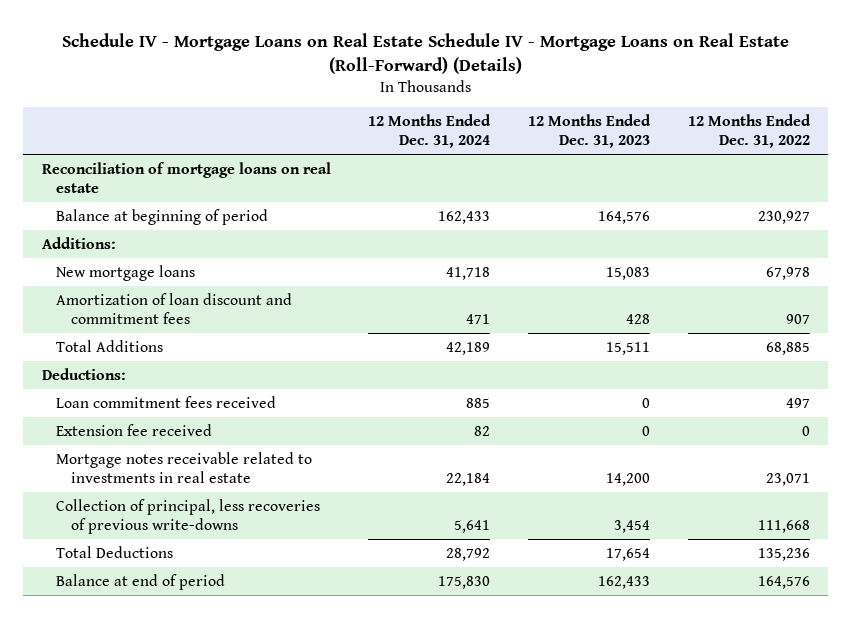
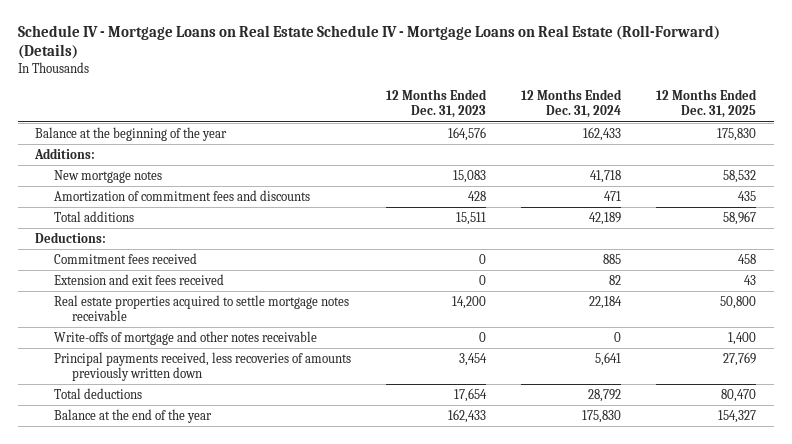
[687,113,811,149] 12 Months Ended Dec. 31, 2022 -> none
none -> [656,89,758,119] 12 Months Ended Dec. 31, 2025
[41,161,331,194] Reconciliation of mortgage loans on real estate -> none
[56,208,269,225] Balance at beginning of period -> [35,126,228,141] Balance at the beginning of the year
[56,264,196,281] New mortgage loans -> [53,169,162,183] New mortgage notes
[56,292,293,325] Amortization of loan discount and commitment fees -> [53,189,310,202] Amortization of commitment fees and discounts
[56,339,164,352] Total Additions -> [53,210,134,222] Total additions
[56,395,277,408] Loan commitment fees received -> [53,252,197,264] Commitment fees received
[56,423,213,436] Extension fee received -> [53,273,224,285] Extension and exit fees received
[56,451,313,484] Mortgage notes receivable related to investments in real estate -> [53,294,349,321] Real estate properties acquired to settle mortgage notes receivable
none -> [53,330,317,345] Write-offs of mortgage and other notes receivable
[56,498,321,535] Collection of principal, less recoveries of previous write-downs -> [53,351,351,381] Principal payments received, less recoveries of amounts previously written down
[56,545,174,558] Total Deductions -> [53,387,142,399] Total deductions
[56,573,226,590] Balance at end of period -> [53,408,212,423] Balance at the end of the year

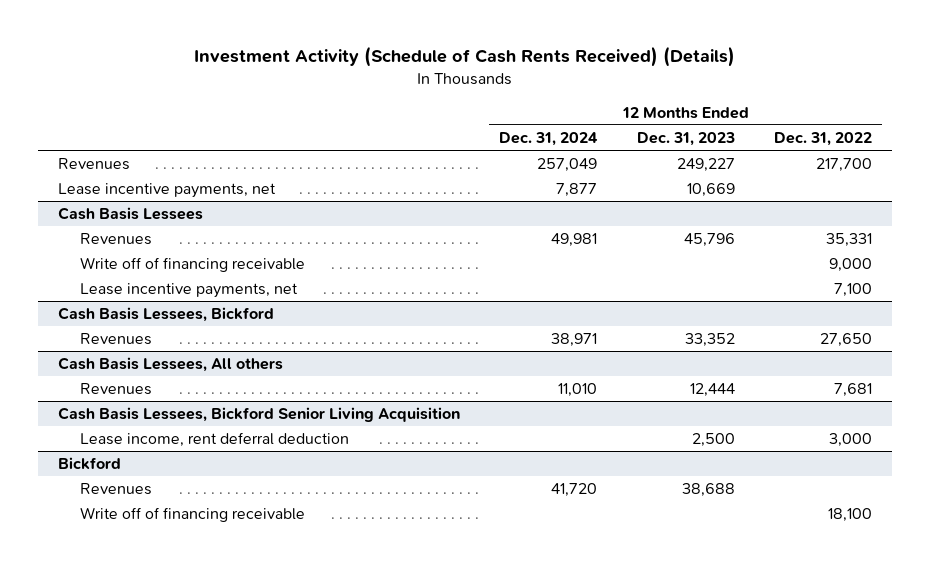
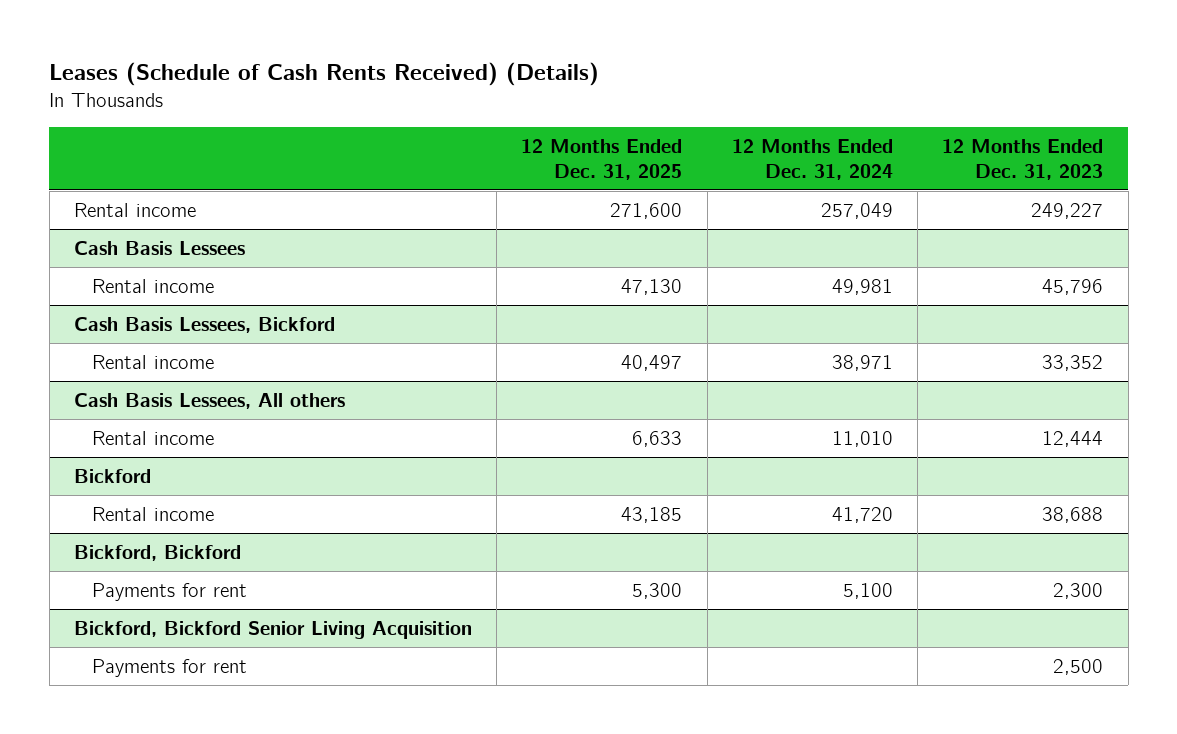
[193,46,735,68] Investment Activity (Schedule of Cash Rents Received) (Details) -> [49,61,600,86] Leases (Schedule of Cash Rents Received) (Details)
[774,131,873,146] Dec. 31, 2022 -> none
none -> [521,138,683,180] 12 Months Ended Dec. 31, 2025
[57,183,276,199] Lease incentive payments, net -> none
[57,158,130,171] Revenues -> [73,202,196,217] Rental income
[80,257,306,273] Write off of financing receivable -> none
[80,283,299,299] Lease incentive payments, net -> none
[80,233,153,246] Revenues -> [91,278,214,293] Rental income
[80,333,153,346] Revenues -> [91,354,214,369] Rental income
[57,407,460,423] Cash Basis Lessees, Bickford Senior Living Acquisition -> none
[80,432,350,448] Lease income, rent deferral deduction -> none
[80,383,153,396] Revenues -> [91,430,214,445] Rental income
[80,507,306,523] Write off of financing receivable -> none
[80,483,153,496] Revenues -> [91,506,214,521] Rental income
none -> [73,544,241,561] Bickford, Bickford
none -> [91,582,247,601] Payments for rent
none -> [73,620,472,639] Bickford, Bickford Senior Living Acquisition
none -> [91,658,247,677] Payments for rent

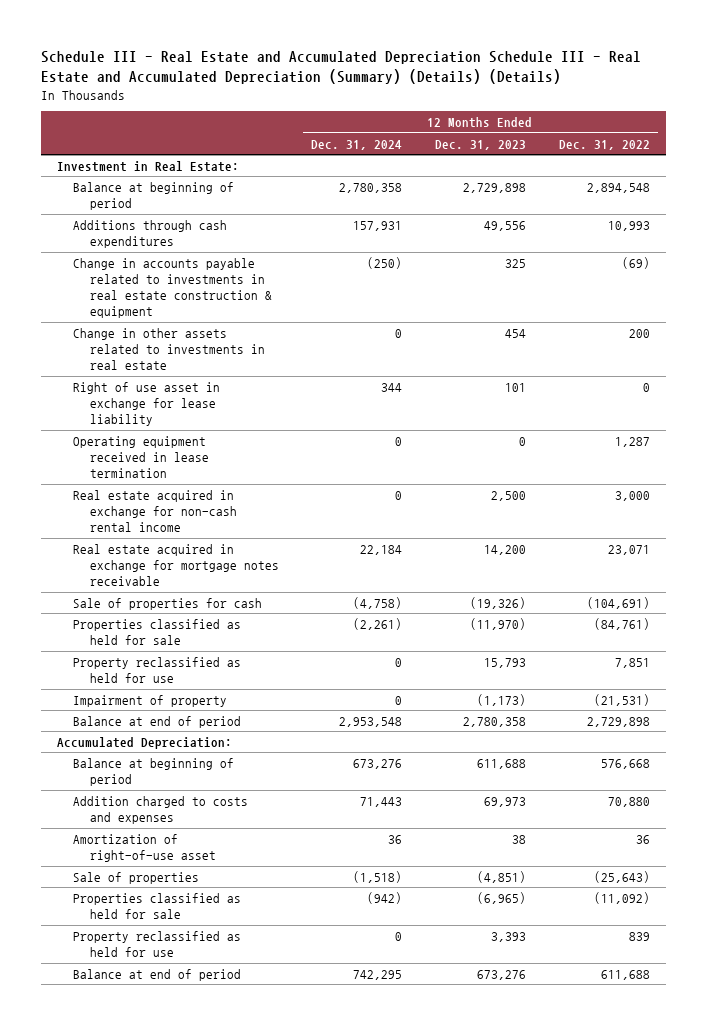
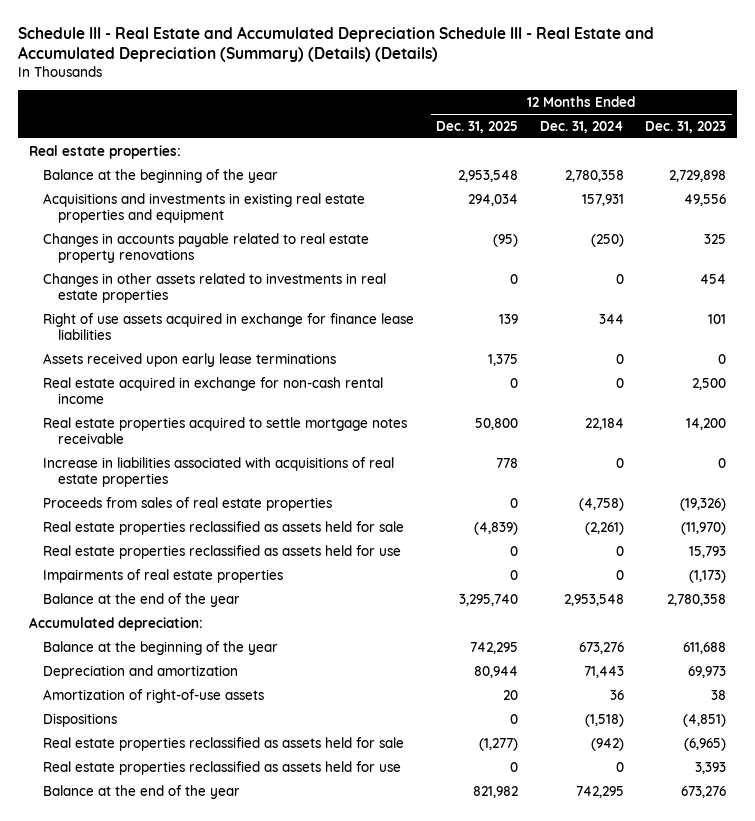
[558,139,650,150] Dec. 31, 2022 -> none
none -> [436,120,519,133] Dec. 31, 2025
[57,160,240,172] Investment in Real Estate: -> [28,144,181,159] Real estate properties:
[73,181,235,210] Balance at beginning of period -> [43,168,279,183] Balance at the beginning of the year
[73,219,228,248] Additions through cash expenditures -> [43,192,366,224] Acquisitions and investments in existing real estate properties and equipment
[73,257,272,319] Change in accounts payable related to investments in real estate construction & equipment -> [43,232,370,264] Changes in accounts payable related to real estate property renovations
[73,327,265,371] Change in other assets related to investments in real estate -> [43,272,387,304] Changes in other assets related to investments in real estate properties
[73,381,221,427] Right of use asset in exchange for lease liability -> [43,312,415,341] Right of use assets acquired in exchange for finance lease liabilities
[73,435,209,479] Operating equipment received in lease termination -> [43,352,337,367] Assets received upon early lease terminations
[73,543,279,587] Real estate acquired in exchange for mortgage notes receivable -> [43,416,408,445] Real estate properties acquired to settle mortgage notes receivable
none -> [43,456,395,488] Increase in liabilities associated with acquisitions of real estate properties
[73,597,263,610] Sale of properties for cash -> [43,496,333,511] Proceeds from sales of real estate properties
[73,618,242,645] Properties classified as held for sale -> [43,520,405,535] Real estate properties reclassified as assets held for sale
[73,656,242,683] Property reclassified as held for use -> [43,544,402,559] Real estate properties reclassified as assets held for use
[73,694,228,707] Impairment of property -> [43,568,284,583] Impairments of real estate properties
[73,715,242,728] Balance at end of period -> [43,592,241,607] Balance at the end of the year
[57,736,233,749] Accumulated Depreciation: -> [28,616,203,631] Accumulated depreciation:
[73,757,235,786] Balance at beginning of period -> [43,640,279,655] Balance at the beginning of the year
[73,795,249,824] Addition charged to costs and expenses -> [43,664,239,679] Depreciation and amortization
[73,833,216,862] Amortization of right-of-use asset -> [43,688,265,703] Amortization of right-of-use assets
[73,871,200,884] Sale of properties -> [43,712,118,727] Dispositions
[73,892,242,919] Properties classified as held for sale -> [43,736,405,751] Real estate properties reclassified as assets held for sale
[73,930,242,957] Property reclassified as held for use -> [43,760,402,775] Real estate properties reclassified as assets held for use
[73,968,242,981] Balance at end of period -> [43,784,241,799] Balance at the end of the year

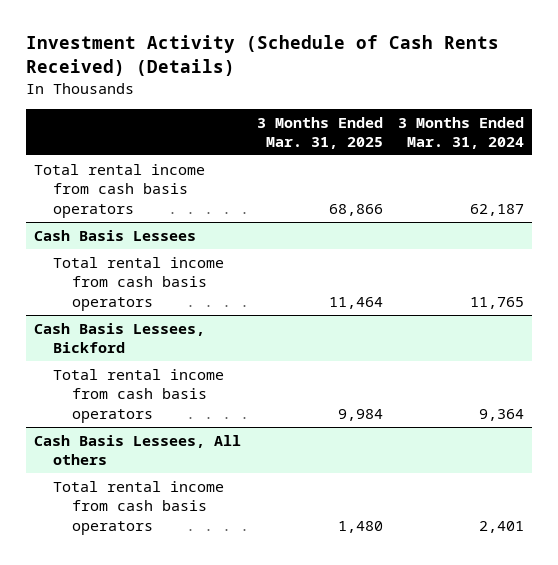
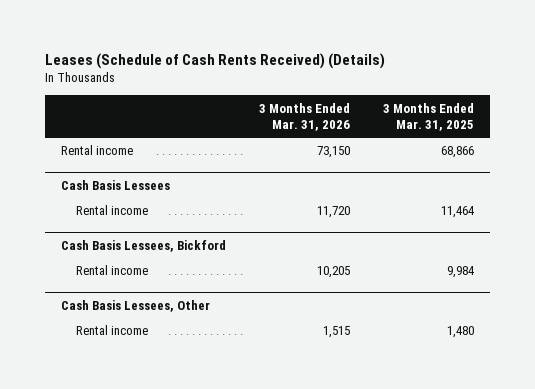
[25,35,499,76] Investment Activity (Schedule of Cash Rents Received) (Details) -> [44,52,385,69] Leases (Schedule of Cash Rents Received) (Details)
[398,116,525,150] 3 Months Ended Mar. 31, 2024 -> none
none -> [258,102,350,132] 3 Months Ended Mar. 31, 2026
[33,163,205,218] Total rental income from cash basis operators -> [61,145,134,156] Rental income
[53,256,225,311] Total rental income from cash basis operators -> [75,205,148,216] Rental income
[53,368,225,423] Total rental income from cash basis operators -> [75,265,148,276] Rental income
[33,434,241,466] Cash Basis Lessees, All others -> [61,299,211,312] Cash Basis Lessees, Other
[53,480,225,535] Total rental income from cash basis operators -> [75,325,148,336] Rental income

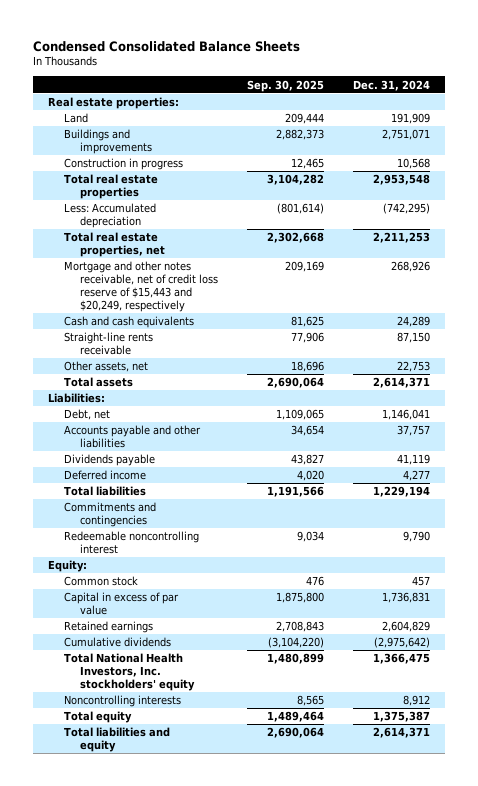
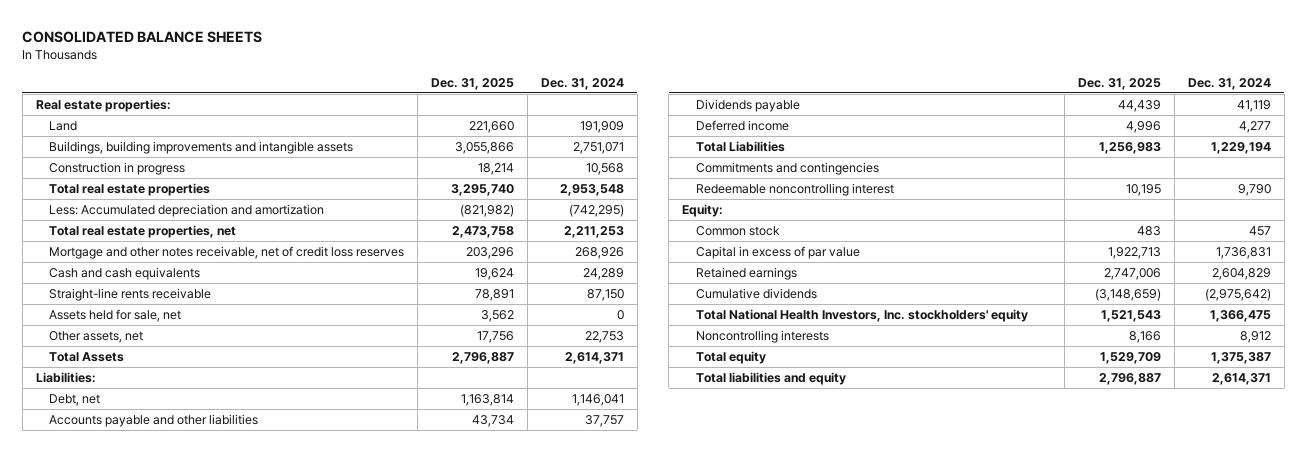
[33,40,301,52] Condensed Consolidated Balance Sheets -> [22,30,263,43] CONSOLIDATED BALANCE SHEETS
[246,79,324,92] Sep. 30, 2025 -> none
none -> [430,77,514,90] Dec. 31, 2025
[63,129,152,155] Buildings and improvements -> [48,141,353,155] Buildings, building improvements and intangible assets
[63,203,156,229] Less: Accumulated depreciation -> [48,204,324,218] Less: Accumulated depreciation and amortization
[63,261,218,313] Mortgage and other notes receivable, net of credit loss reserve of $15,443 and $20,249, respectively -> [48,246,404,260] Mortgage and other notes receivable, net of credit loss reserves
none -> [48,309,181,323] Assets held for sale, net
[63,377,133,388] Total assets -> [48,352,124,363] Total Assets
[63,486,146,497] Total liabilities -> [695,141,785,153] Total Liabilities

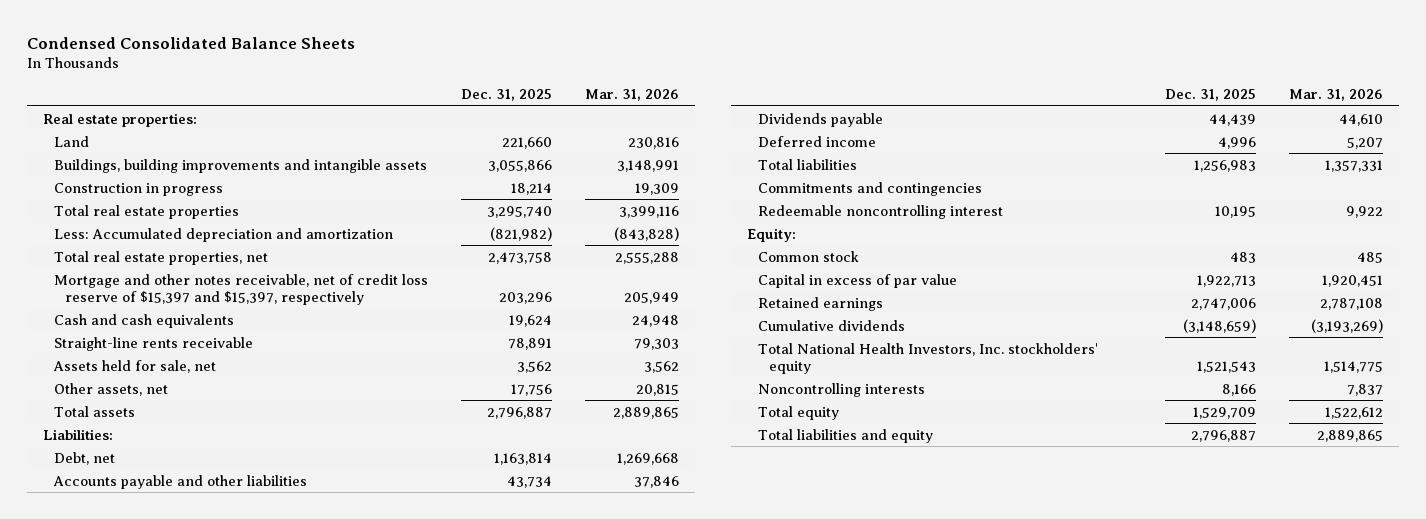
[22,30,263,43] CONSOLIDATED BALANCE SHEETS -> [26,36,355,49] Condensed Consolidated Balance Sheets
[540,77,624,90] Dec. 31, 2024 -> none
none -> [584,89,679,102] Mar. 31, 2026
[48,246,404,260] Mortgage and other notes receivable, net of credit loss reserves -> [53,273,428,305] Mortgage and other notes receivable, net of credit loss reserve of $15,397 and $15,397, respectively
[48,352,124,363] Total Assets -> [53,405,135,417] Total assets
[695,141,785,153] Total Liabilities -> [758,158,858,170] Total liabilities

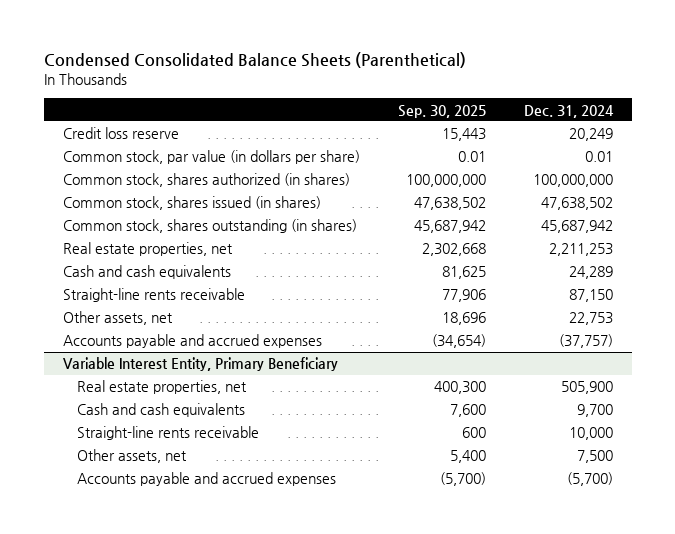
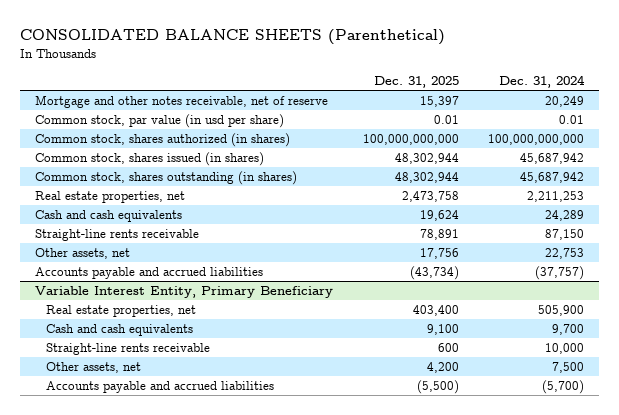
[43,52,466,69] Condensed Consolidated Balance Sheets (Parenthetical) -> [20,29,446,46] CONSOLIDATED BALANCE SHEETS (Parenthetical)
[397,104,486,118] Sep. 30, 2025 -> none
none -> [373,76,459,89] Dec. 31, 2025
[62,127,179,140] Credit loss reserve -> [34,95,328,109] Mortgage and other notes receivable, net of reserve
[62,150,360,165] Common stock, par value (in dollars per share) -> [34,114,284,129] Common stock, par value (in usd per share)
[532,174,613,188] 100,000,000 -> [488,134,585,146] 100,000,000,000
[540,197,613,211] 47,638,502 -> [520,153,585,165] 45,687,942
[62,334,322,349] Accounts payable and accrued expenses -> [34,267,263,280] Accounts payable and accrued liabilities
[77,472,337,487] Accounts payable and accrued expenses -> [46,381,275,394] Accounts payable and accrued liabilities

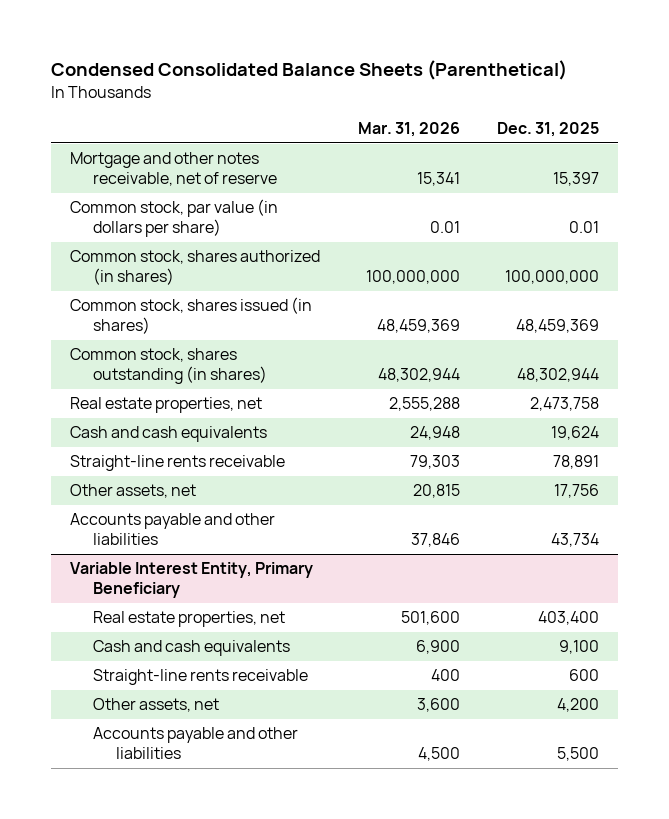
[20,29,446,46] CONSOLIDATED BALANCE SHEETS (Parenthetical) -> [50,59,567,80] Condensed Consolidated Balance Sheets (Parenthetical)
[499,75,586,89] Dec. 31, 2024 -> none
none -> [357,122,460,138] Mar. 31, 2026
[34,114,284,129] Common stock, par value (in usd per share) -> [69,199,278,238] Common stock, par value (in dollars per share)
[362,134,459,146] 100,000,000,000 -> [505,270,600,285] 100,000,000
[394,153,459,165] 48,302,944 -> [516,319,600,334] 48,459,369
[34,267,263,280] Accounts payable and accrued liabilities -> [69,513,275,546] Accounts payable and other liabilities
[409,266,459,281] (43,734) -> [551,533,600,548] 43,734
[46,381,275,394] Accounts payable and accrued liabilities -> [92,727,298,760] Accounts payable and other liabilities
[416,380,459,395] (5,500) -> [557,747,600,762] 5,500

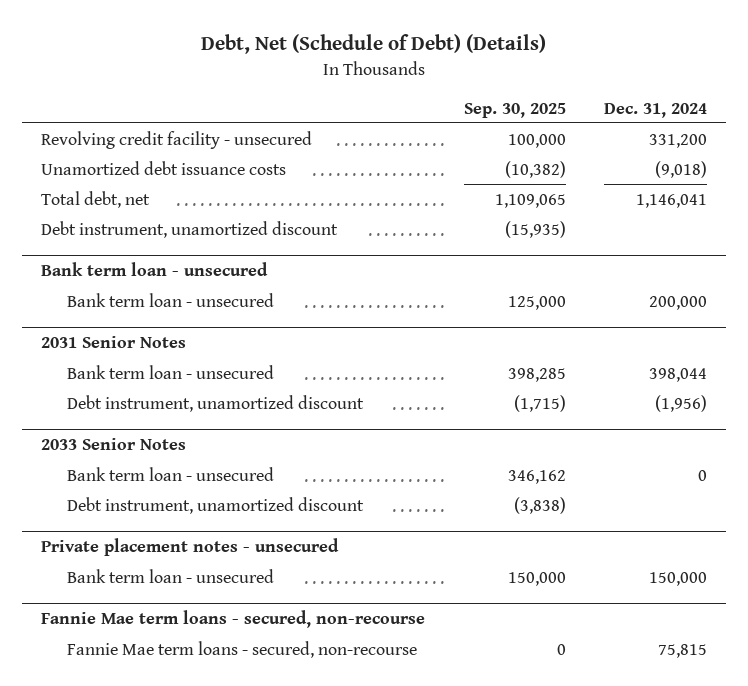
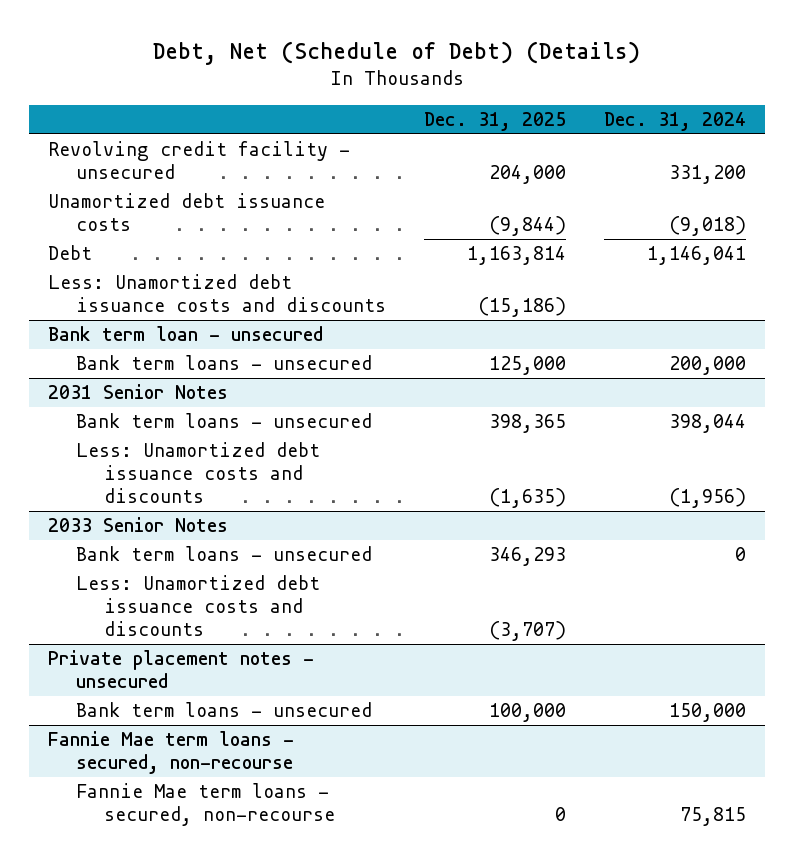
[463,102,566,118] Sep. 30, 2025 -> none
none -> [423,112,566,132] Dec. 31, 2025
[41,190,151,208] Total debt, net -> [47,245,92,261] Debt
[41,220,339,238] Debt instrument, unamortized discount -> [47,274,386,313] Less: Unamortized debt issuance costs and discounts
[67,292,275,307] Bank term loan - unsecured -> [75,355,372,371] Bank term loans - unsecured
[67,364,275,379] Bank term loan - unsecured -> [75,413,372,429] Bank term loans - unsecured
[67,394,365,412] Debt instrument, unamortized discount -> [75,442,320,503] Less: Unamortized debt issuance costs and discounts
[67,466,275,481] Bank term loan - unsecured -> [75,546,372,562] Bank term loans - unsecured
[67,496,365,514] Debt instrument, unamortized discount -> [75,575,320,636] Less: Unamortized debt issuance costs and discounts
[67,568,275,583] Bank term loan - unsecured -> [75,702,372,718] Bank term loans - unsecured

